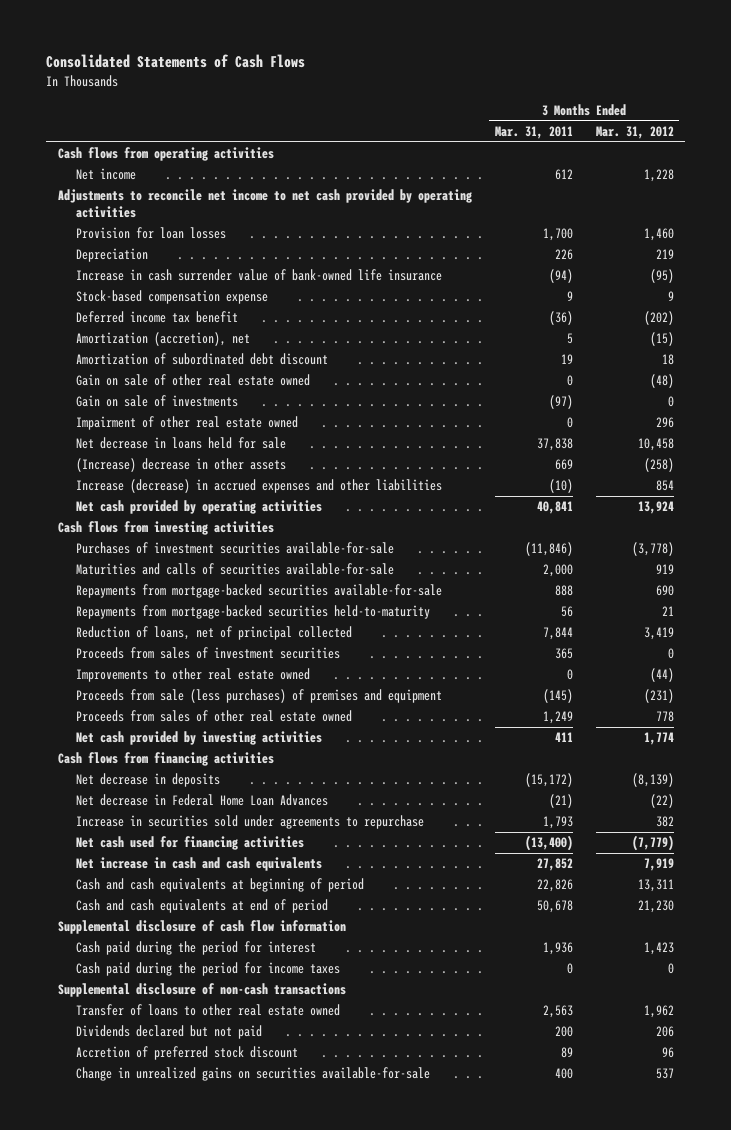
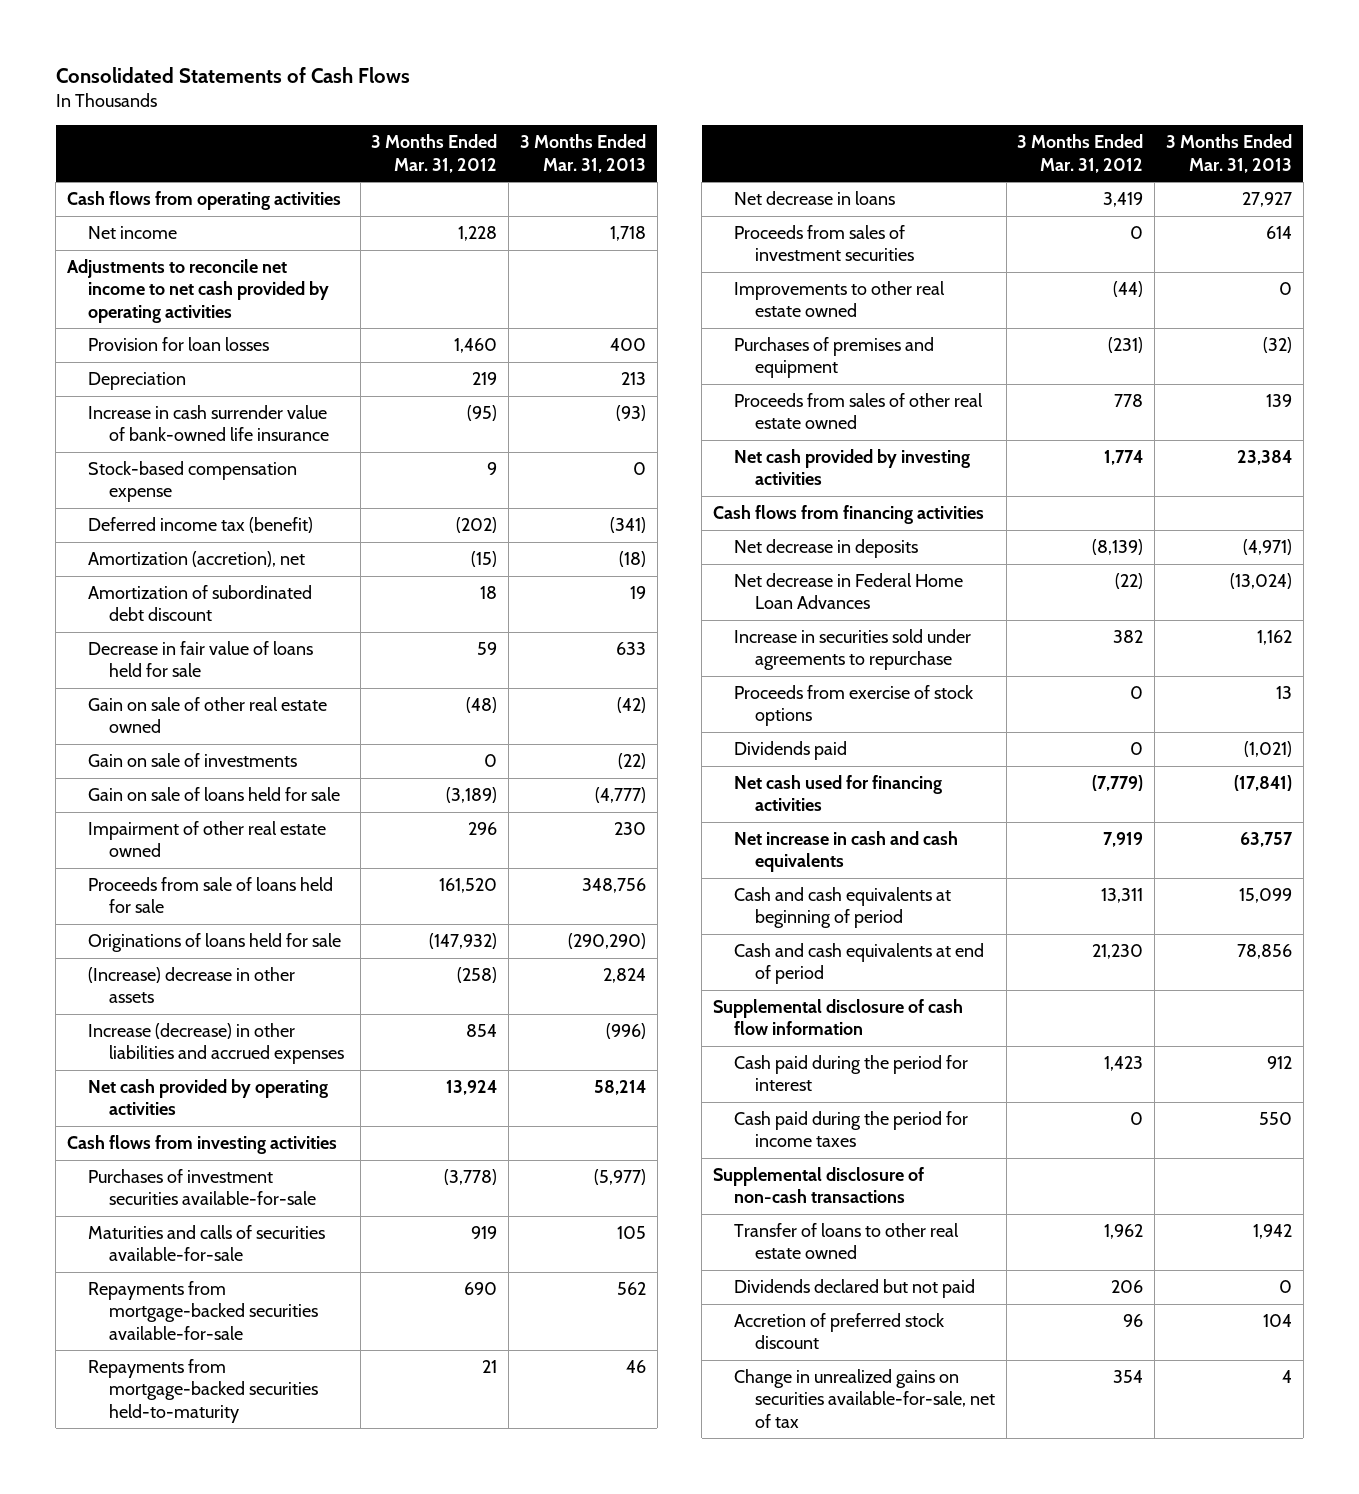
[494,126,573,140] Mar. 31, 2011 -> none
none -> [520,134,647,173] 3 Months Ended Mar. 31, 2013
[76,311,239,324] Deferred income tax benefit -> [88,516,314,533] Deferred income tax (benefit)
none -> [88,640,314,678] Decrease in fair value of loans held for sale
none -> [88,786,341,801] Gain on sale of loans held for sale
[76,437,287,450] Net decrease in loans held for sale -> none
none -> [88,876,334,914] Proceeds from sale of loans held for sale
none -> [88,932,342,952] Originations of loans held for sale
[76,479,443,494] Increase (decrease) in accrued expenses and other liabilities -> [88,1022,344,1065] Increase (decrease) in other liabilities and accrued expenses
[76,626,353,641] Reduction of loans, net of principal collected -> [733,190,895,205] Net decrease in loans
[76,689,443,704] Proceeds from sale (less purchases) of premises and equipment -> [733,336,934,379] Purchases of premises and equipment
none -> [733,684,973,727] Proceeds from exercise of stock options
none -> [733,740,847,760] Dividends paid
[76,1067,431,1082] Change in unrealized gains on securities available-for-sale -> [733,1368,995,1428] Change in unrealized gains on securities available-for-sale, net of tax
[655,1068,674,1080] 537 -> [1113,1369,1144,1383] 354

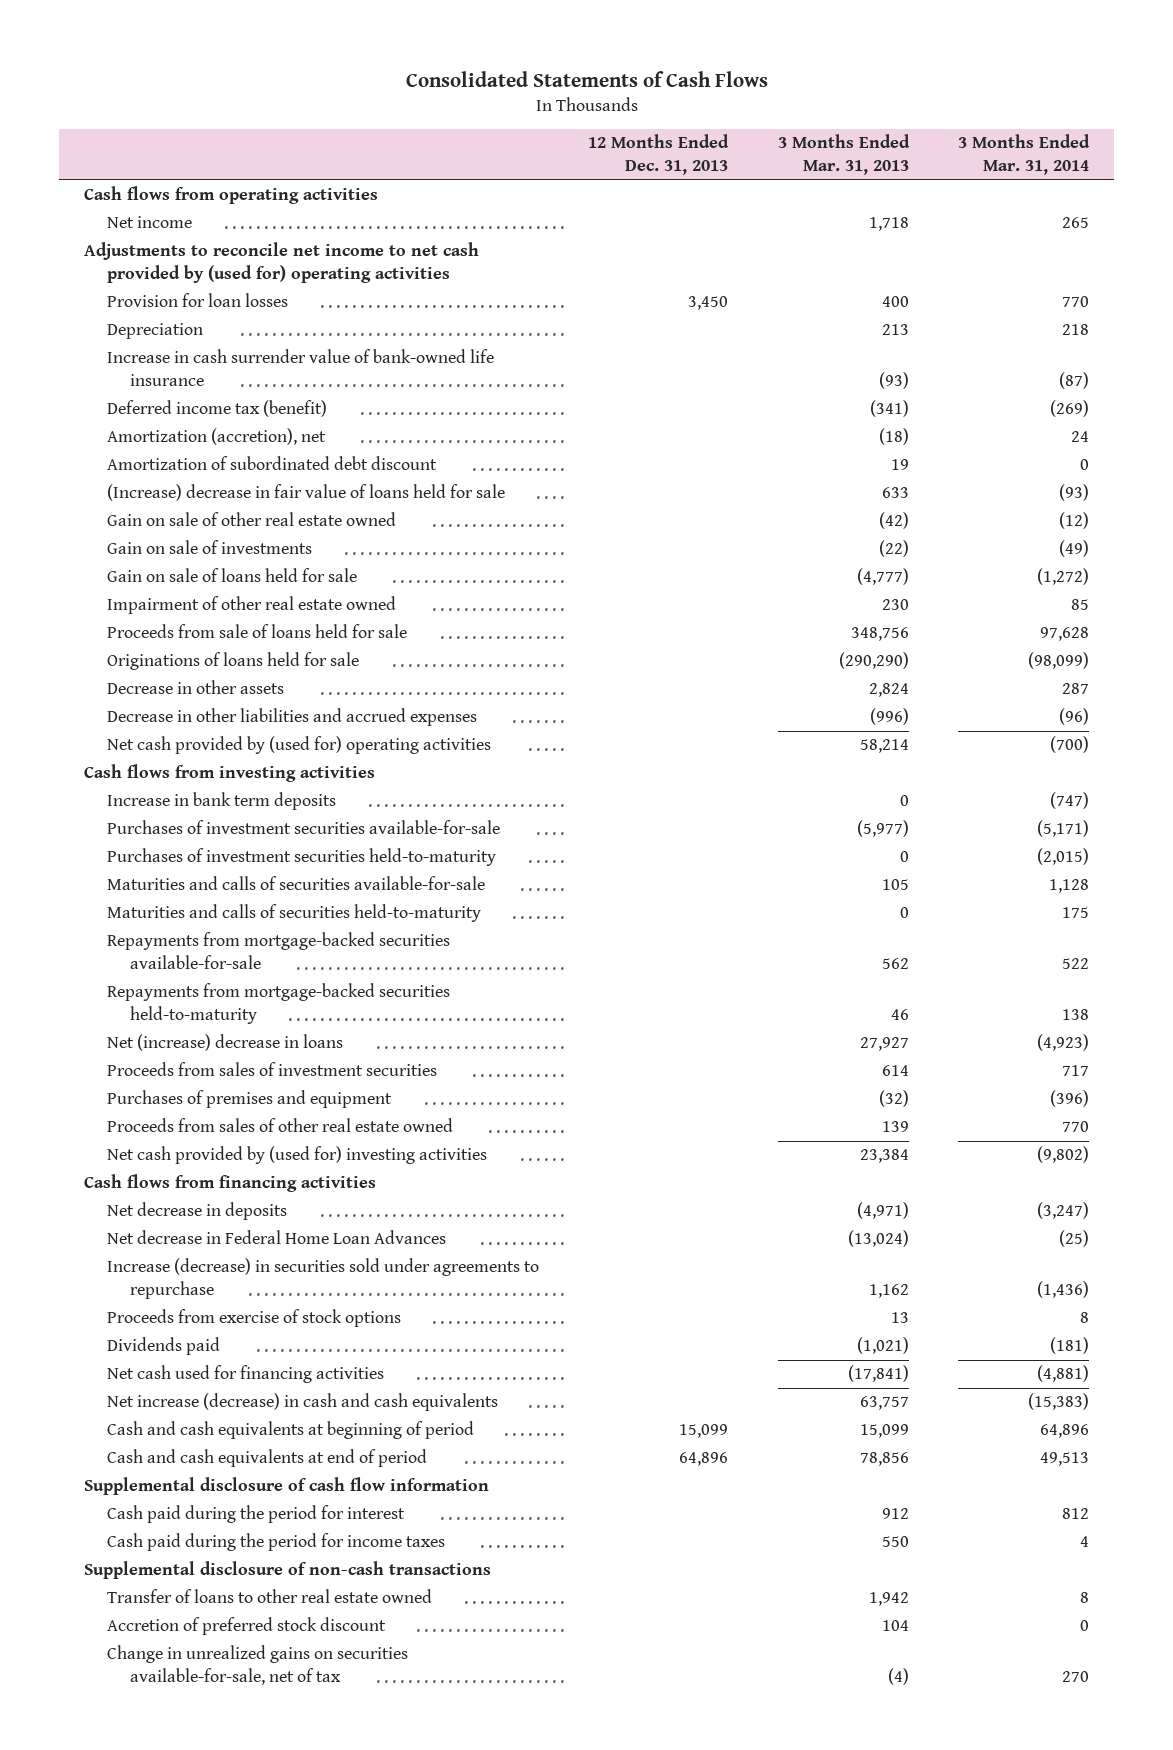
[371,134,498,173] 3 Months Ended Mar. 31, 2012 -> none
none -> [588,134,730,176] 12 Months Ended Dec. 31, 2013
none -> [958,134,1091,176] 3 Months Ended Mar. 31, 2014
[67,258,330,323] Adjustments to reconcile net income to net cash provided by operating activities -> [84,242,480,284] Adjustments to reconcile net income to net cash provided by (used for) operating activities
[88,460,298,503] Stock-based compensation expense -> none
[88,640,314,678] Decrease in fair value of loans held for sale -> [106,484,505,502] (Increase) decrease in fair value of loans held for sale
[88,966,296,1004] (Increase) decrease in other assets -> [106,680,284,695] Decrease in other assets
[88,1022,344,1065] Increase (decrease) in other liabilities and accrued expenses -> [106,708,477,727] Decrease in other liabilities and accrued expenses
[88,1078,329,1116] Net cash provided by operating activities -> [106,736,491,755] Net cash provided by (used for) operating activities
none -> [106,792,336,811] Increase in bank term deposits
none -> [106,848,496,867] Purchases of investment securities held-to-maturity
none -> [106,904,481,923] Maturities and calls of securities held-to-maturity
[733,190,895,205] Net decrease in loans -> [106,1034,343,1052] Net (increase) decrease in loans
[733,280,945,318] Improvements to other real estate owned -> none
[733,448,970,486] Net cash provided by investing activities -> [106,1146,487,1165] Net cash provided by (used for) investing activities
[733,628,971,671] Increase in securities sold under agreements to repurchase -> [106,1258,539,1300] Increase (decrease) in securities sold under agreements to repurchase
[733,830,958,873] Net increase in cash and cash equivalents -> [106,1393,498,1412] Net increase (decrease) in cash and cash equivalents
[733,1278,975,1298] Dividends declared but not paid -> none
[1281,1369,1292,1383] 4 -> [887,1668,909,1686] (4)

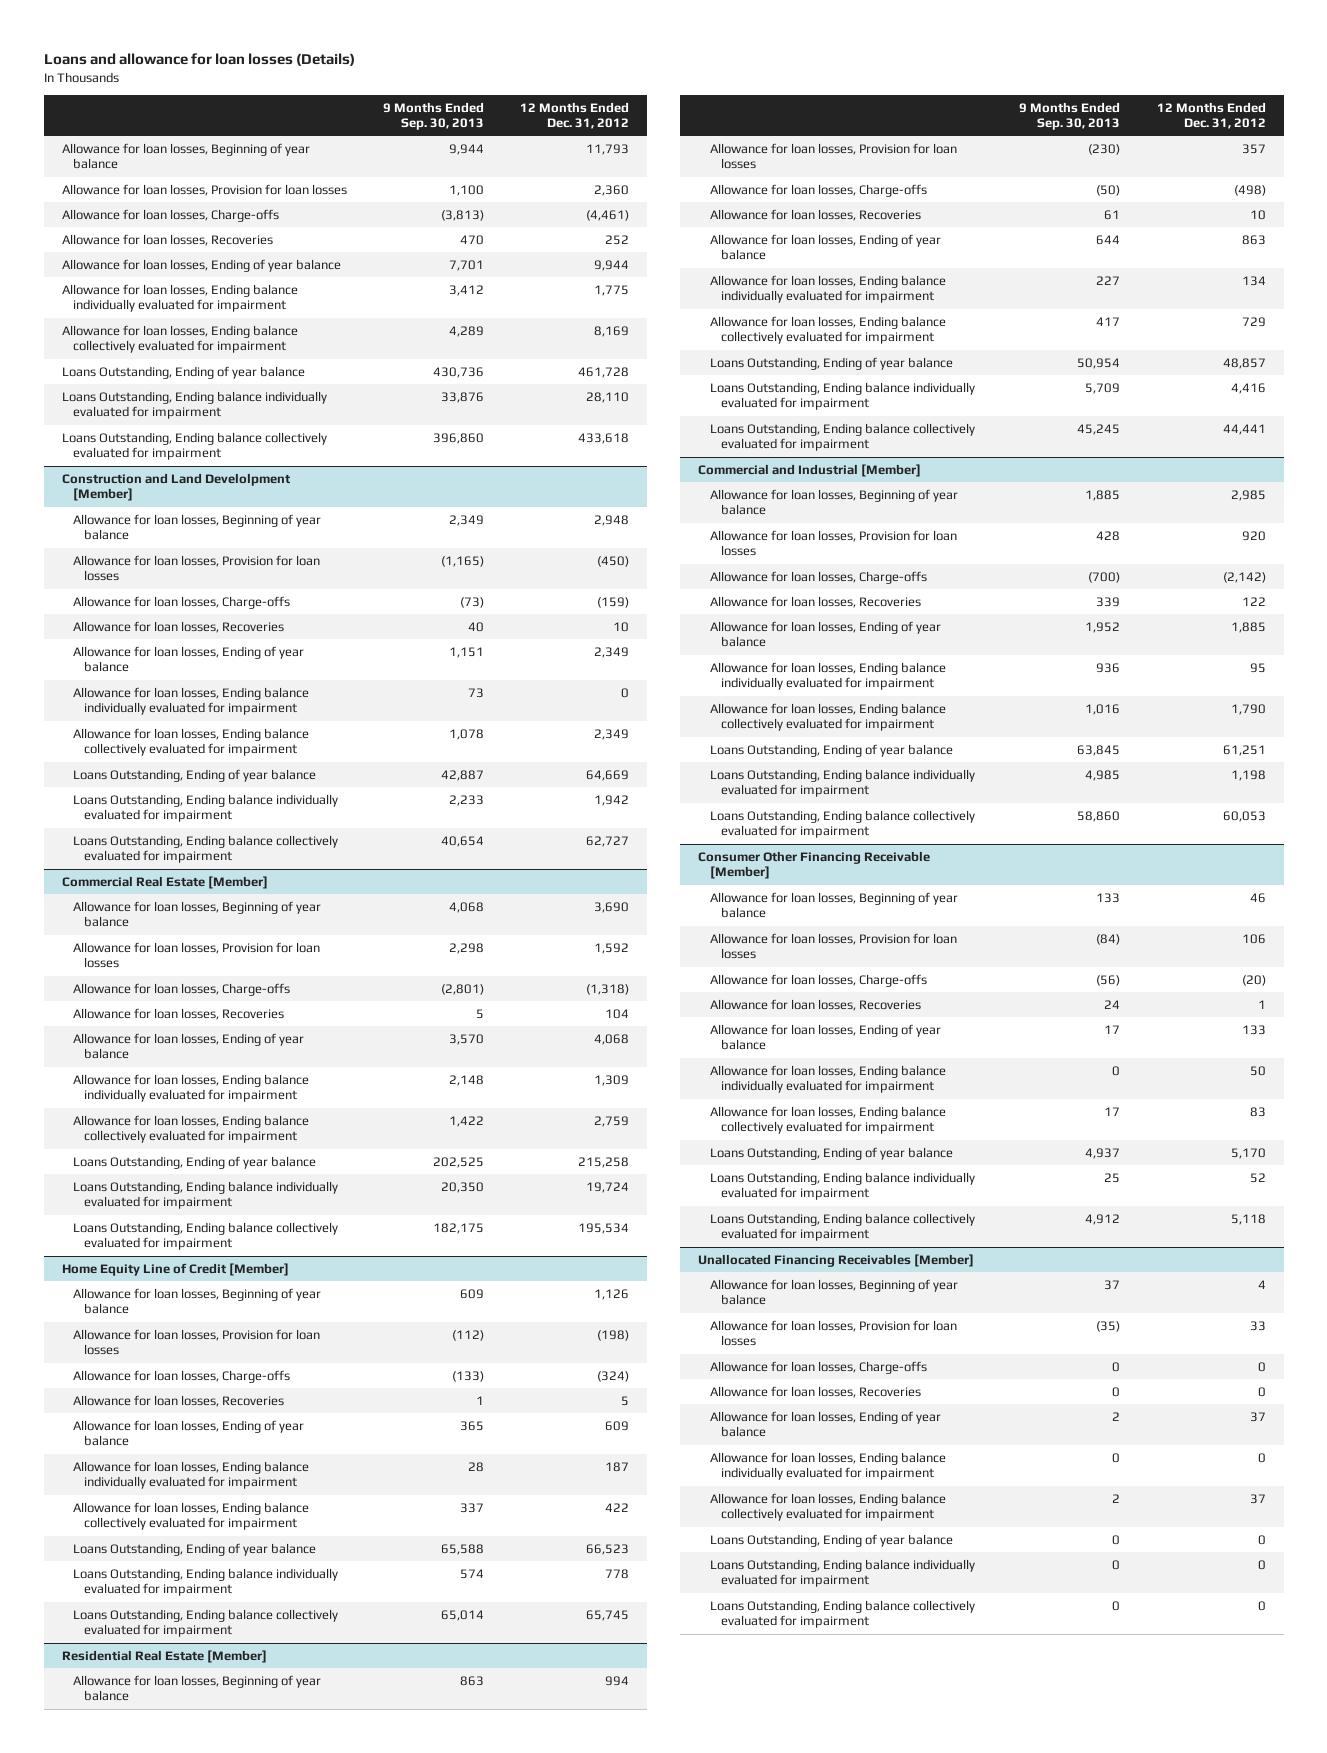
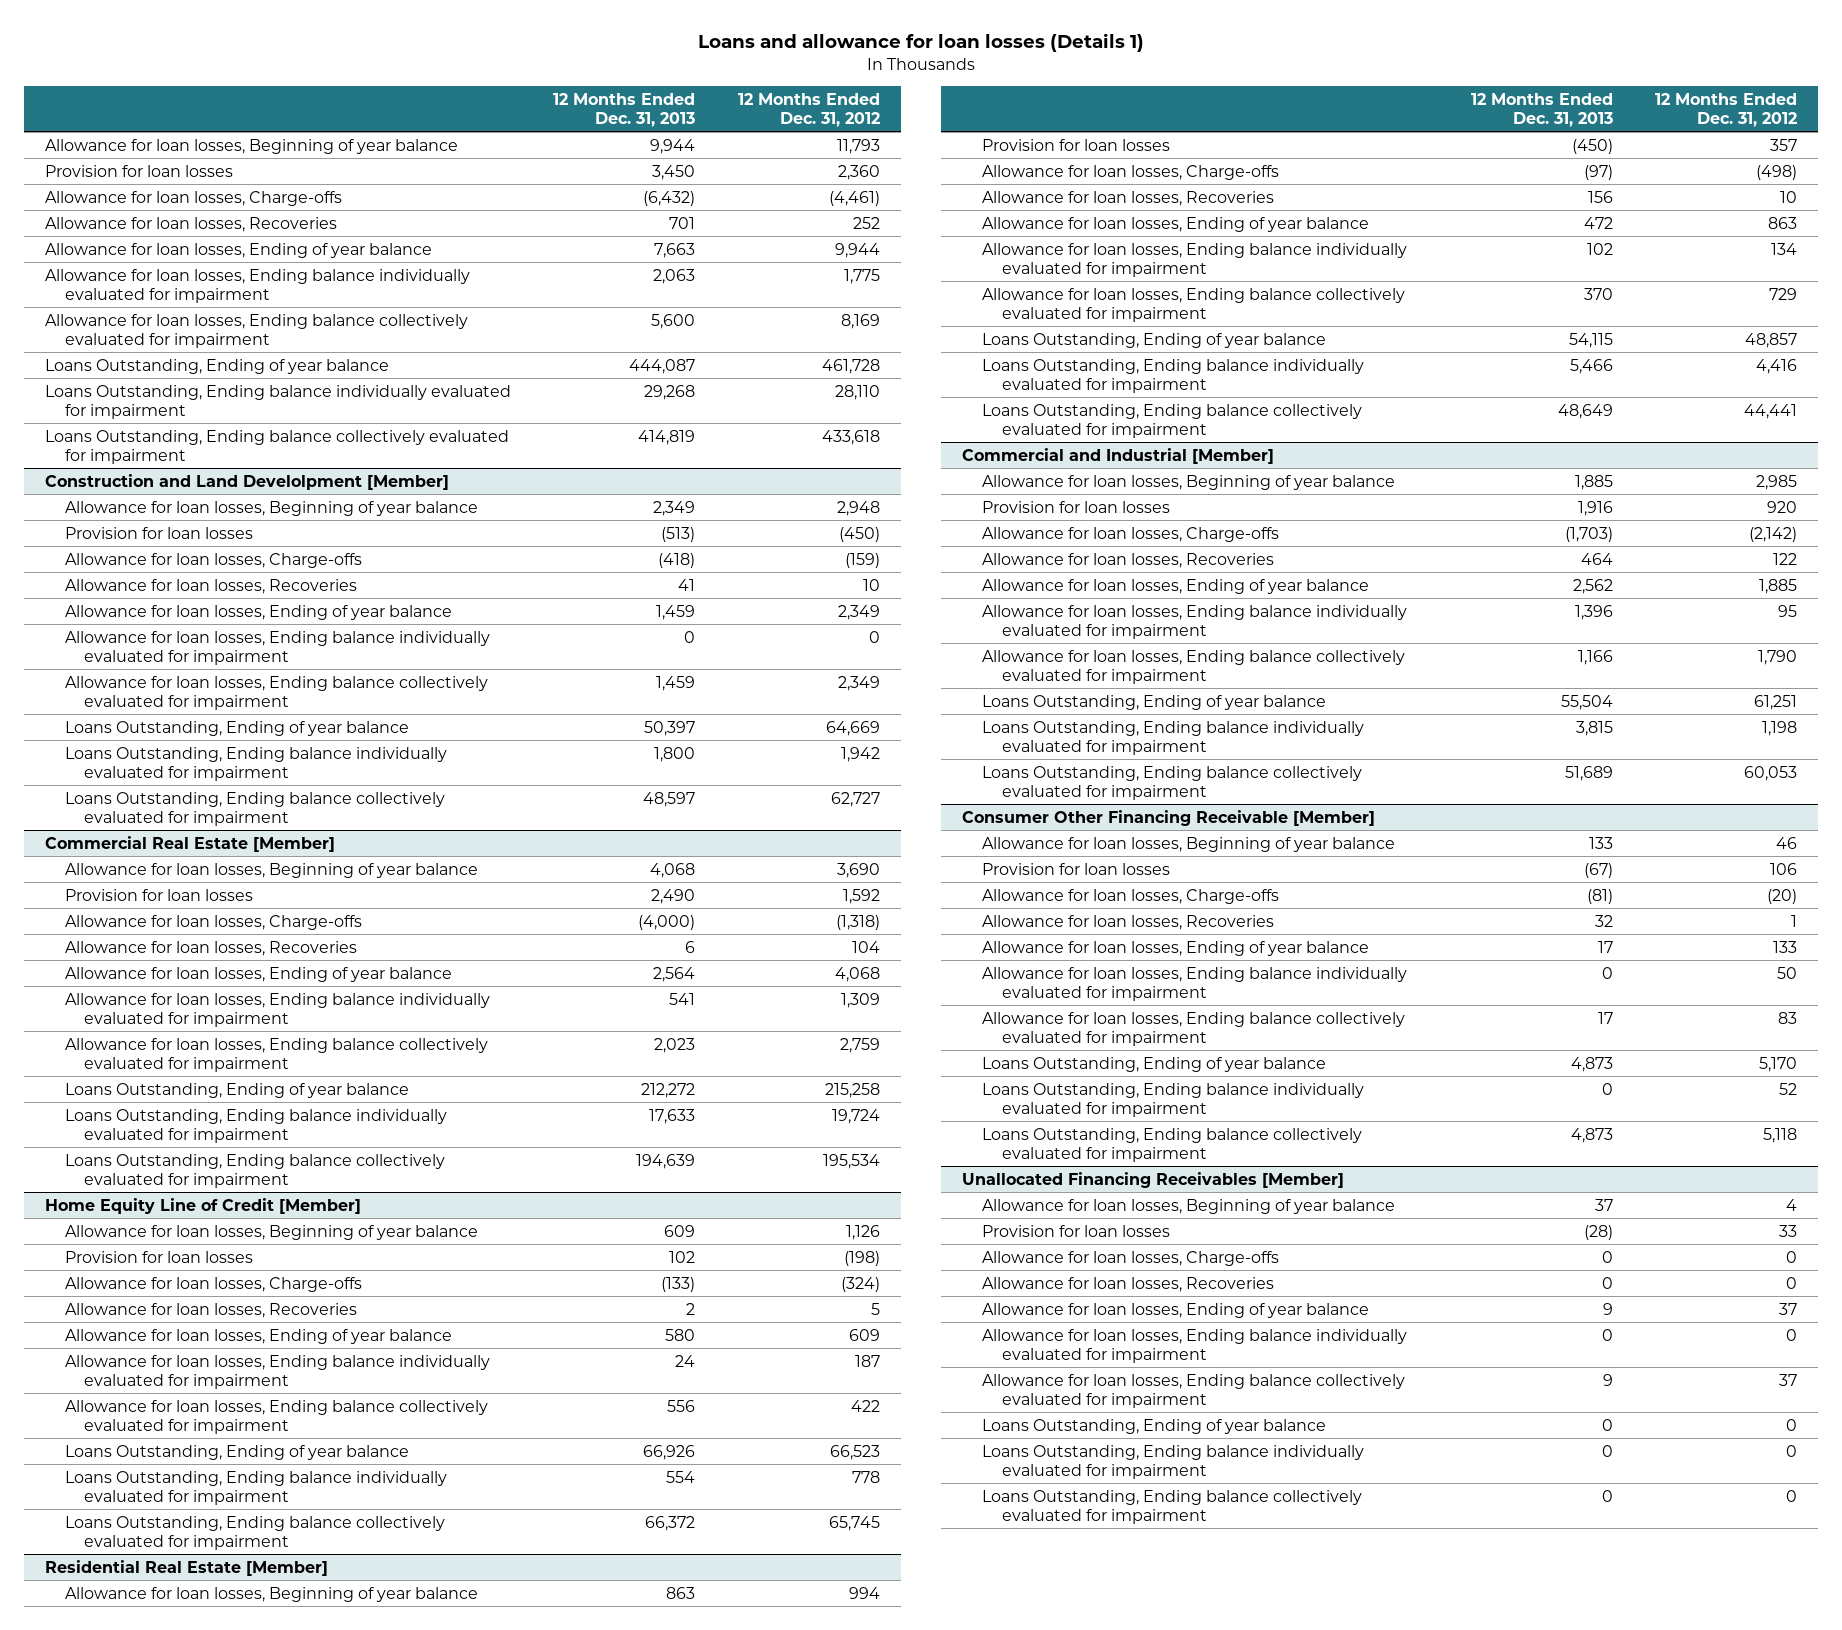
[43,52,355,66] Loans and allowance for loan losses (Details) -> [698,33,1145,53] Loans and allowance for loan losses (Details 1)
[382,101,484,130] 9 Months Ended Sep. 30, 2013 -> none
none -> [553,92,696,127] 12 Months Ended Dec. 31, 2013
[61,183,347,196] Allowance for loan losses, Provision for loan losses -> [45,164,234,177] Provision for loan losses
[72,554,320,582] Allowance for loan losses, Provision for loan losses -> [64,526,253,539] Provision for loan losses
[72,941,320,969] Allowance for loan losses, Provision for loan losses -> [64,888,253,901] Provision for loan losses
[72,1328,320,1356] Allowance for loan losses, Provision for loan losses -> [64,1250,253,1263] Provision for loan losses
[709,142,957,170] Allowance for loan losses, Provision for loan losses -> [981,138,1170,151] Provision for loan losses
[709,529,957,557] Allowance for loan losses, Provision for loan losses -> [981,500,1170,513] Provision for loan losses
[709,932,957,960] Allowance for loan losses, Provision for loan losses -> [981,862,1170,875] Provision for loan losses
[709,1319,957,1347] Allowance for loan losses, Provision for loan losses -> [981,1224,1170,1237] Provision for loan losses

